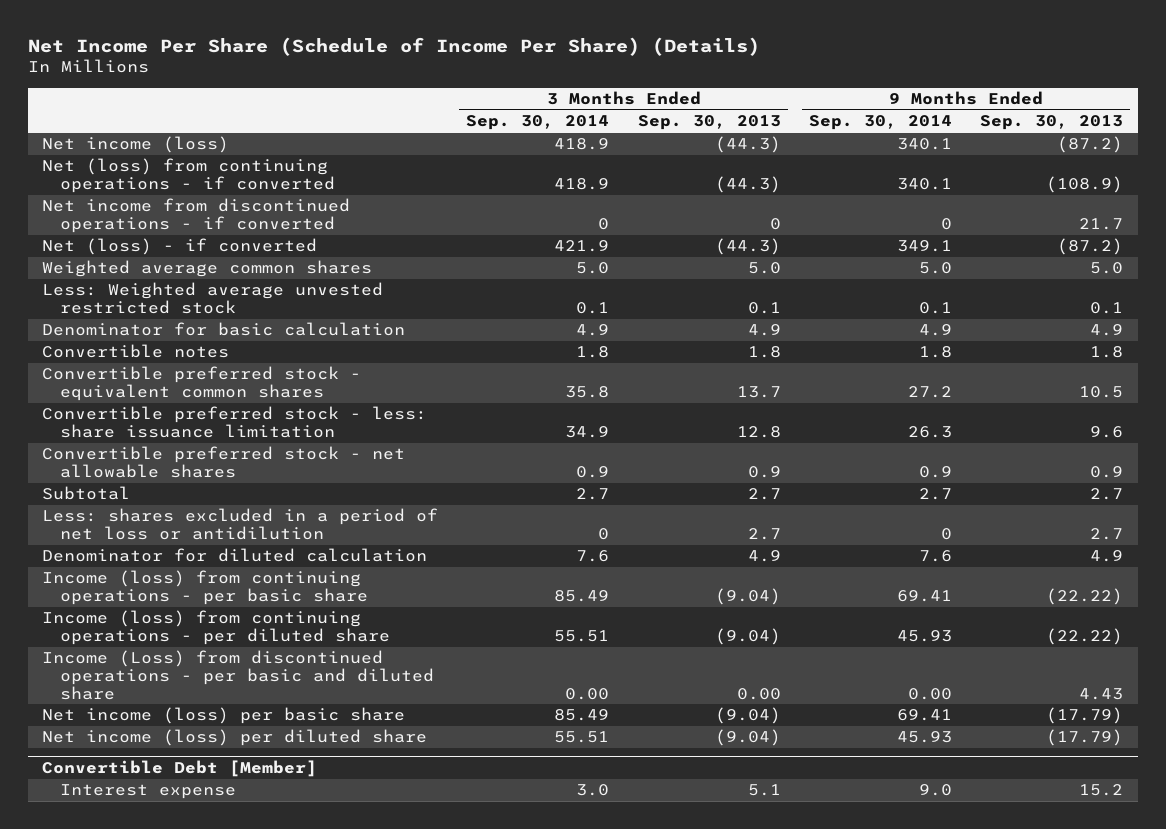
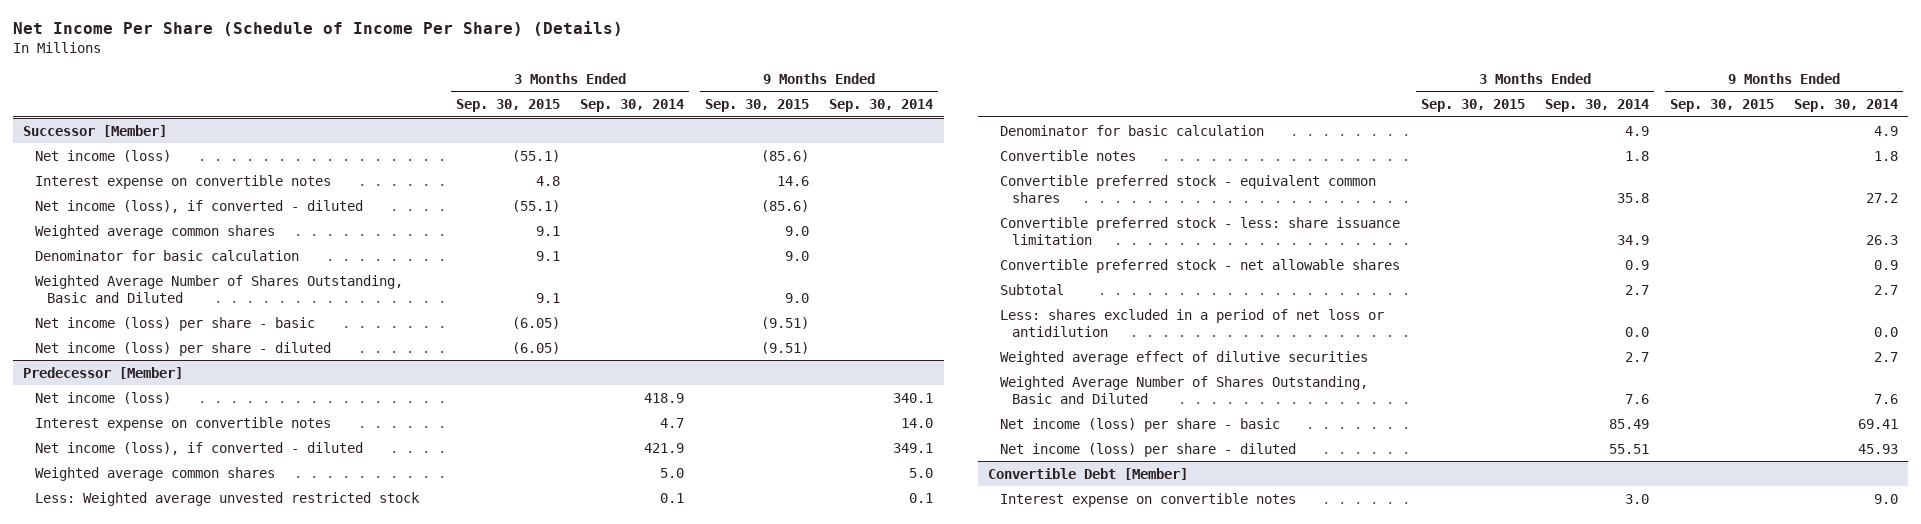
[637,115,781,131] Sep. 30, 2013 -> none
[980,115,1124,131] Sep. 30, 2013 -> none
none -> [455,99,560,113] Sep. 30, 2015
none -> [704,99,809,113] Sep. 30, 2015
none -> [23,124,168,137] Successor [Member]
none -> [35,149,172,162] Net income (loss)
none -> [35,174,332,189] Interest expense on convertible notes
none -> [35,199,364,213] Net income (loss), if converted - diluted
none -> [35,224,276,239] Weighted average common shares
none -> [35,249,300,261] Denominator for basic calculation
none -> [35,274,404,303] Weighted Average Number of Shares Outstanding, Basic and Diluted
none -> [35,316,316,331] Net income (loss) per share - basic
none -> [35,341,332,356] Net income (loss) per share - diluted
none -> [23,366,184,379] Predecessor [Member]
[42,158,335,194] Net (loss) from continuing operations - if converted -> none
[42,198,351,234] Net income from discontinued operations - if converted -> none
none -> [35,416,332,431] Interest expense on convertible notes
[42,238,318,256] Net (loss) - if converted -> [35,441,364,455] Net income (loss), if converted - diluted
[42,570,368,606] Income (loss) from continuing operations - per basic share -> none
[42,610,390,646] Income (loss) from continuing operations - per diluted share -> none
[42,650,434,700] Income (Loss) from discontinued operations - per basic and diluted share -> none
[598,528,610,541] 0 -> [1625,326,1650,337] 0.0
[941,528,953,541] 0 -> [1874,326,1899,337] 0.0
none -> [1000,350,1369,365] Weighted average effect of dilutive securities
[42,548,428,563] Denominator for diluted calculation -> [1000,375,1369,404] Weighted Average Number of Shares Outstanding, Basic and Diluted
[42,707,406,725] Net income (loss) per basic share -> [1000,417,1281,432] Net income (loss) per share - basic
[42,729,428,747] Net income (loss) per diluted share -> [1000,442,1297,457] Net income (loss) per share - diluted
[59,784,236,800] Interest expense -> [1000,492,1297,507] Interest expense on convertible notes

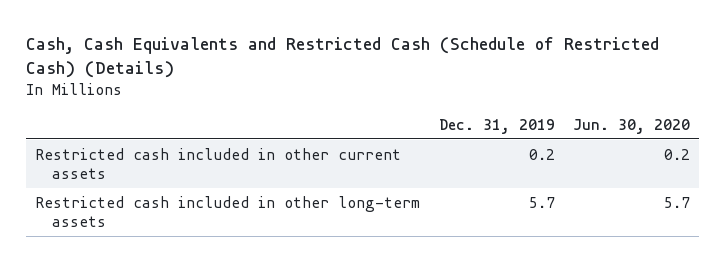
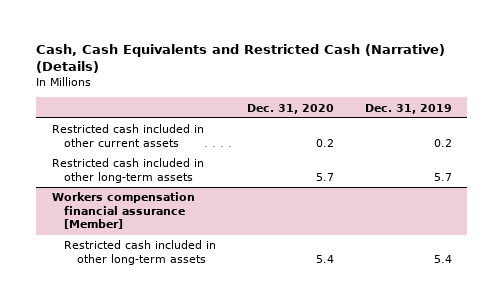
[26,37,660,79] Cash, Cash Equivalents and Restricted Cash (Schedule of Restricted Cash) (Details) -> [36,43,446,73] Cash, Cash Equivalents and Restricted Cash (Narrative) (Details)
[572,118,690,134] Jun. 30, 2020 -> none
none -> [247,103,335,114] Dec. 31, 2020
none -> [51,192,195,230] Workers compensation financial assurance [Member]
none -> [64,240,217,265] Restricted cash included in other long-term assets

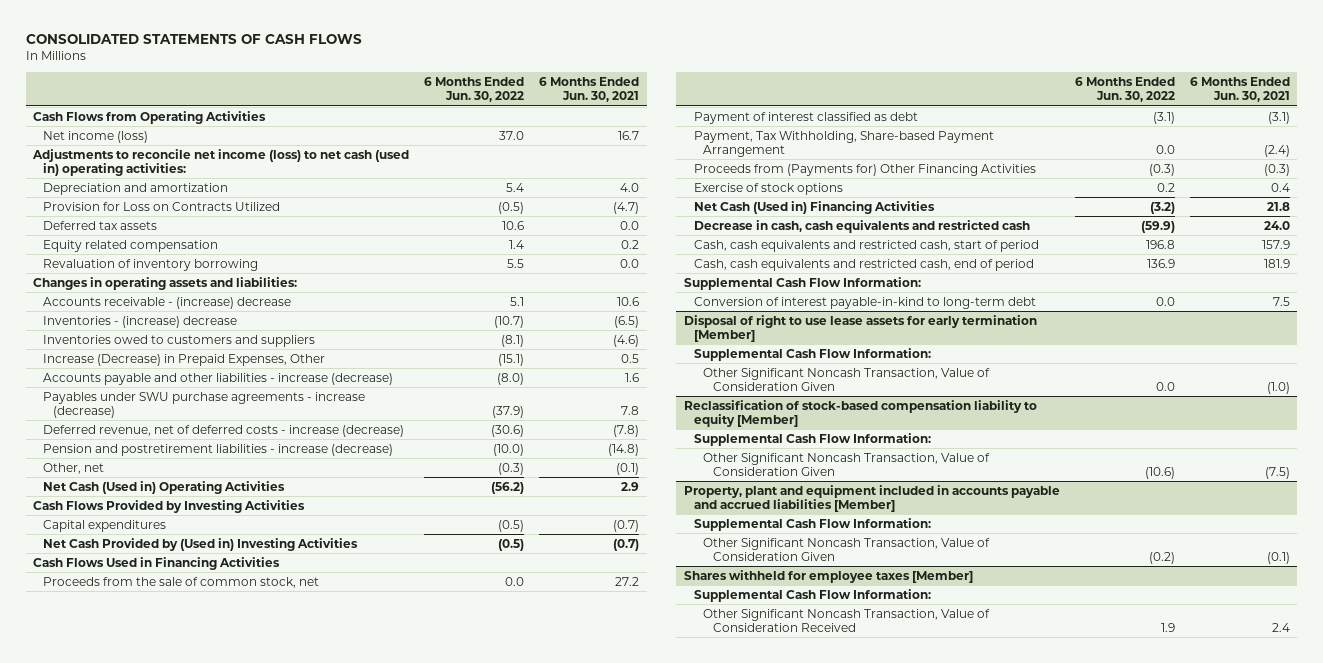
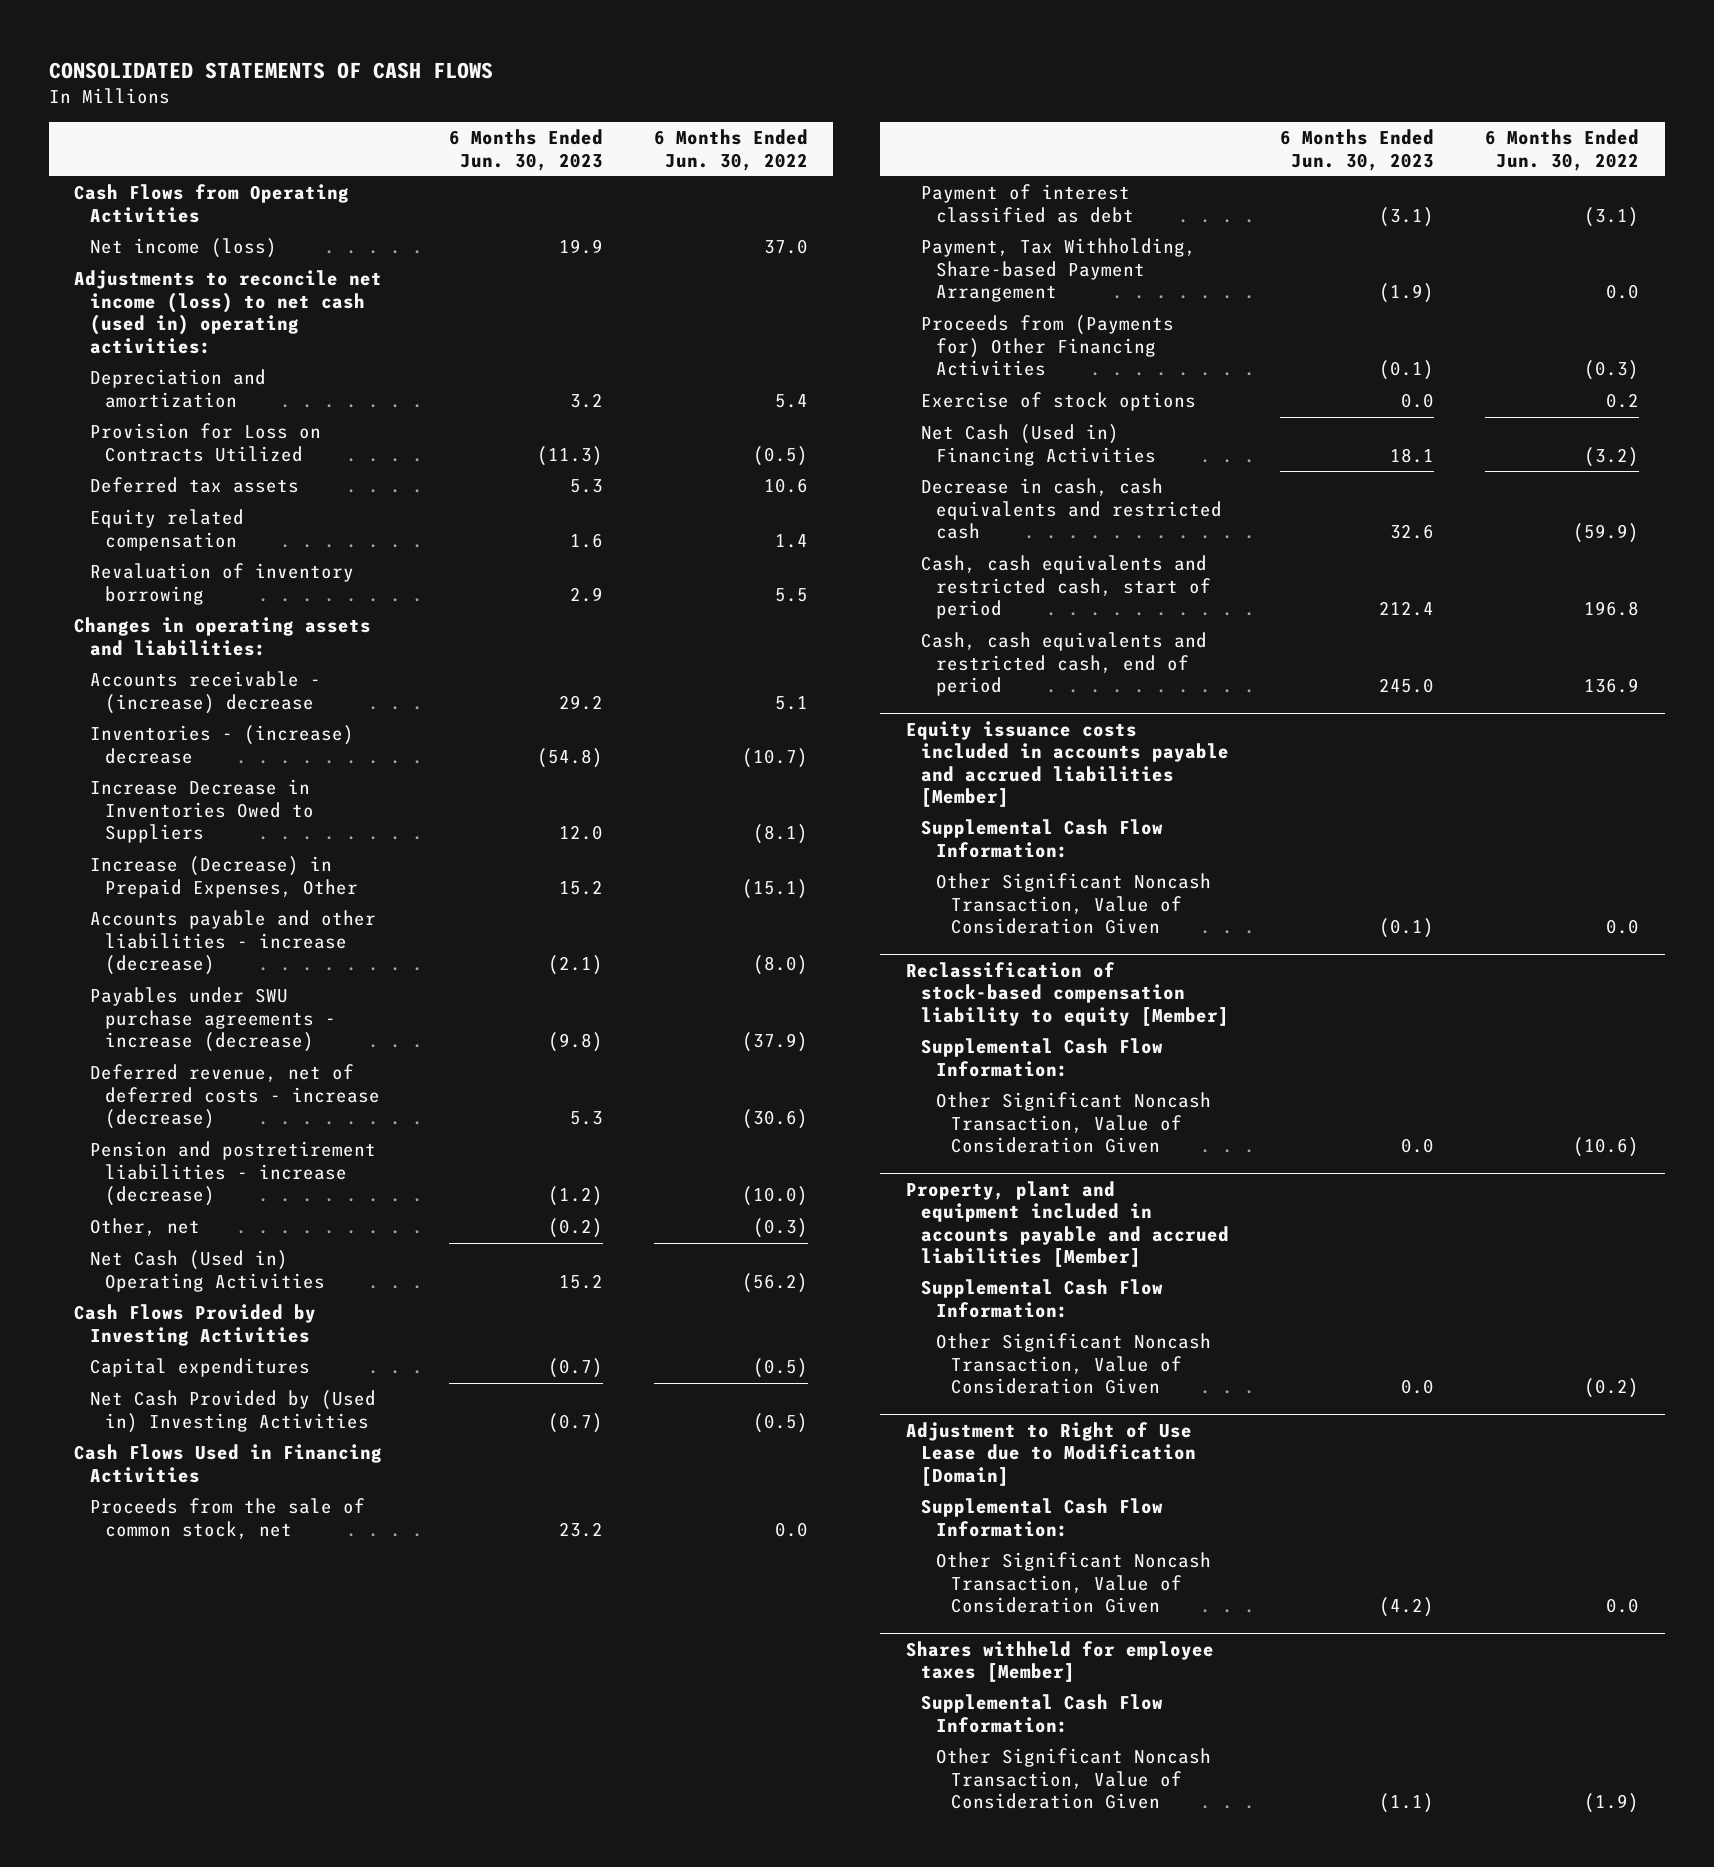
[539,77,640,103] 6 Months Ended Jun. 30, 2021 -> none
none -> [448,129,603,171] 6 Months Ended Jun. 30, 2023
[42,334,315,347] Inventories owed to customers and suppliers -> none
none -> [89,779,314,844] Increase Decrease in Inventories Owed to Suppliers
[683,276,921,290] Supplemental Cash Flow Information: -> none
[693,296,1036,309] Conversion of interest payable-in-kind to long-term debt -> none
[683,314,1037,342] Disposal of right to use lease assets for early termination [Member] -> none
none -> [905,720,1230,808] Equity issuance costs included in accounts payable and accrued liabilities [Member]
none -> [905,1421,1197,1486] Adjustment to Right of Use Lease due to Modification [Domain]
none -> [921,1498,1164,1537] Supplemental Cash Flow Information:
none -> [936,1552,1212,1614] Other Significant Noncash Transaction, Value of Consideration Given
[703,608,991,632] Other Significant Noncash Transaction, Value of Consideration Received -> [936,1748,1212,1810] Other Significant Noncash Transaction, Value of Consideration Given
[1160,622,1175,632] 1.9 -> [1584,1793,1640,1814] (1.9)

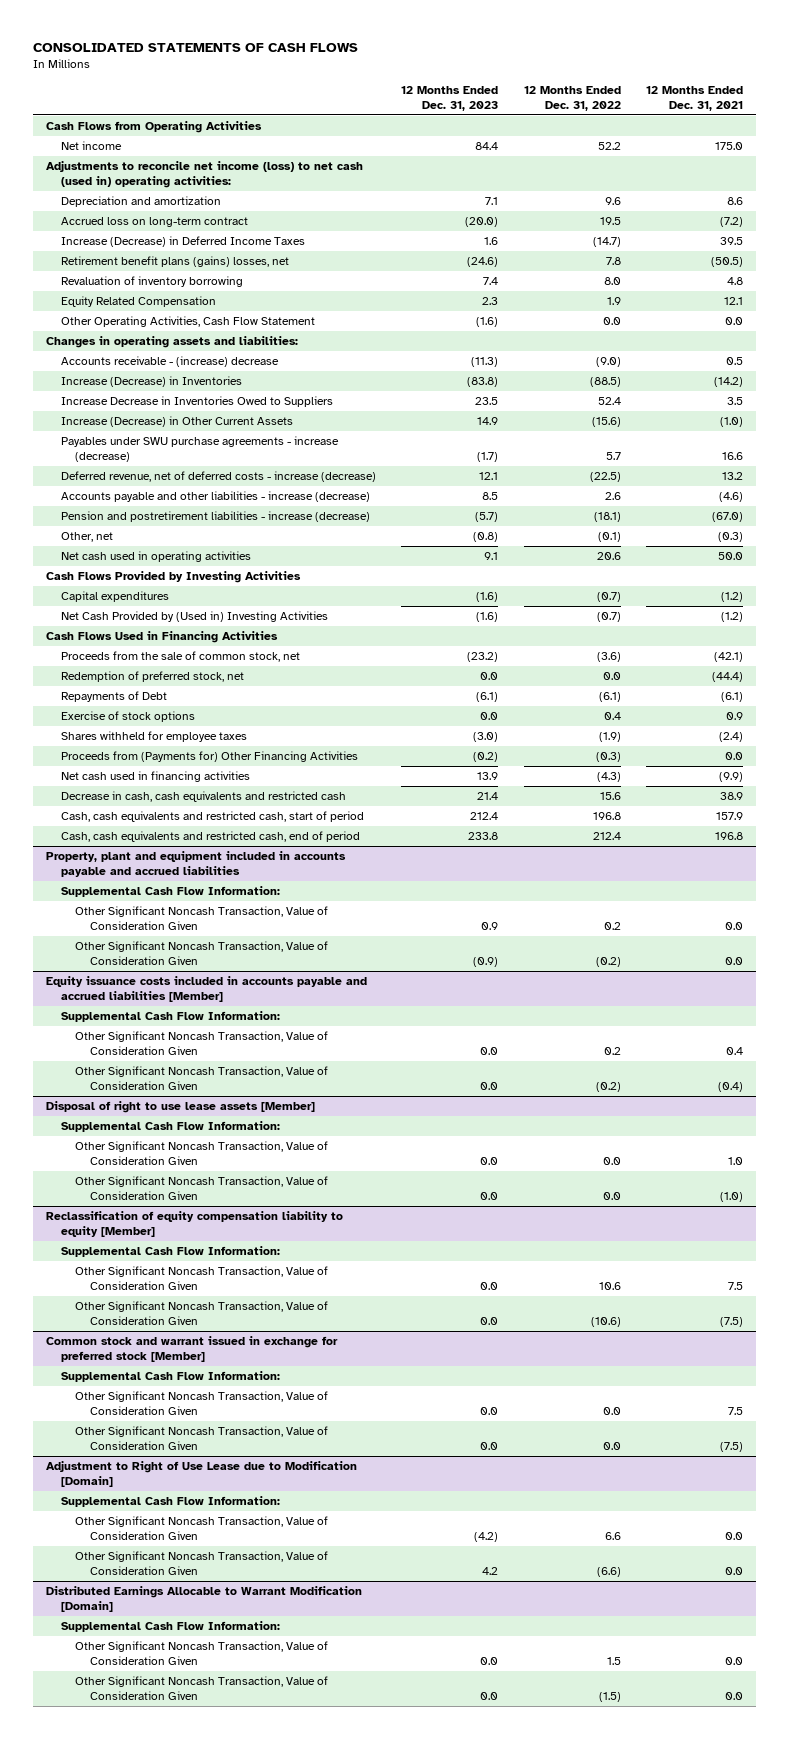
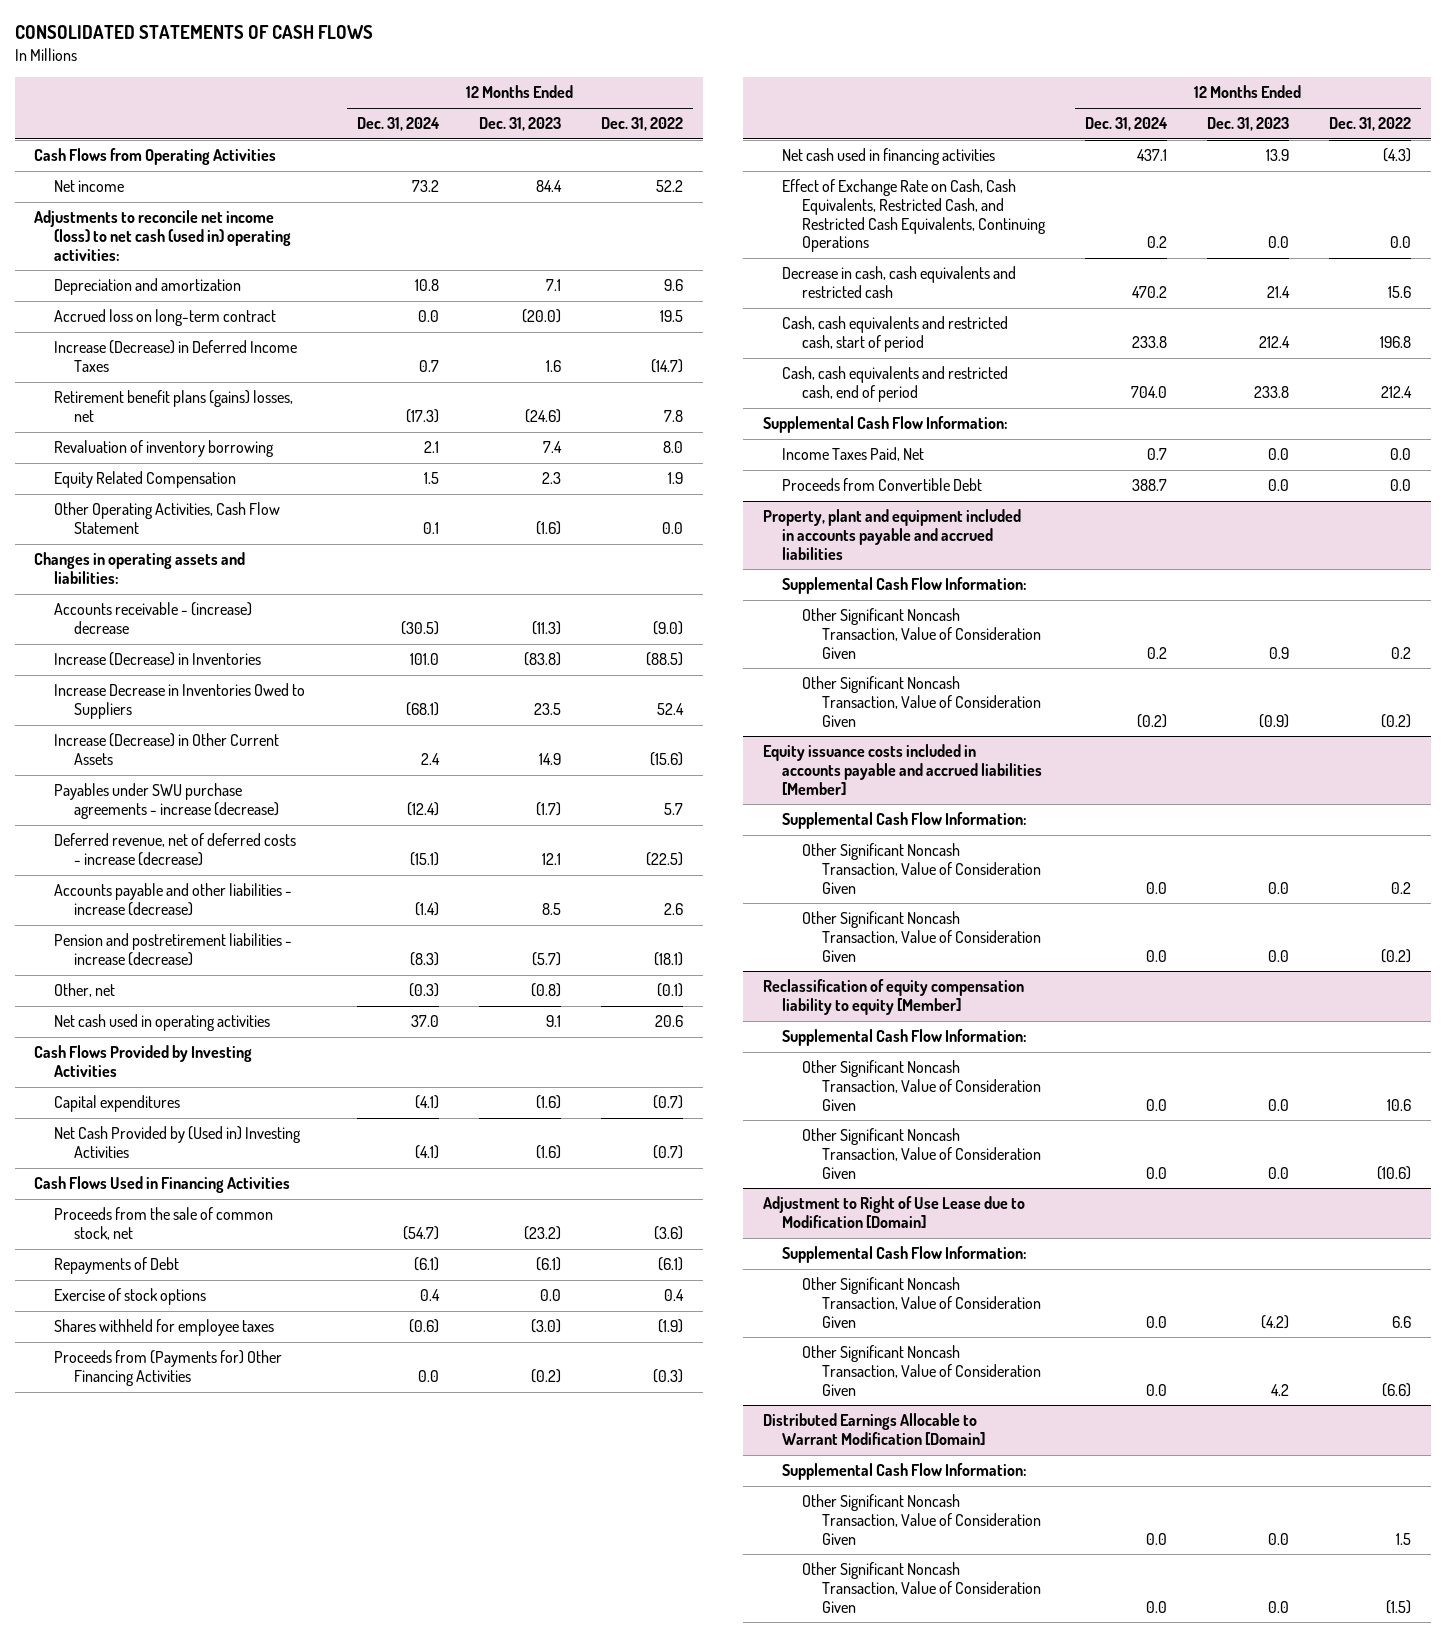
[646,85,744,111] 12 Months Ended Dec. 31, 2021 -> none
none -> [356,117,440,132] Dec. 31, 2024
[60,670,244,682] Redemption of preferred stock, net -> none
none -> [782,179,1047,253] Effect of Exchange Rate on Cash, Cash Equivalents, Restricted Cash, and Restricted Cash Equivalents, Continuing Operations
none -> [762,416,1008,434] Supplemental Cash Flow Information:
none -> [782,447,925,462] Income Taxes Paid, Net
none -> [782,478,983,492] Proceeds from Convertible Debt
[46,1100,316,1113] Disposal of right to use lease assets [Member] -> none
[60,1120,280,1132] Supplemental Cash Flow Information: -> none
[75,1140,329,1165] Other Significant Noncash Transaction, Value of Consideration Given -> none
[75,1175,329,1200] Other Significant Noncash Transaction, Value of Consideration Given -> none
[46,1335,339,1362] Common stock and warrant issued in exchange for preferred stock [Member] -> none
[60,1370,280,1382] Supplemental Cash Flow Information: -> none
[75,1390,329,1415] Other Significant Noncash Transaction, Value of Consideration Given -> none
[75,1425,329,1450] Other Significant Noncash Transaction, Value of Consideration Given -> none

